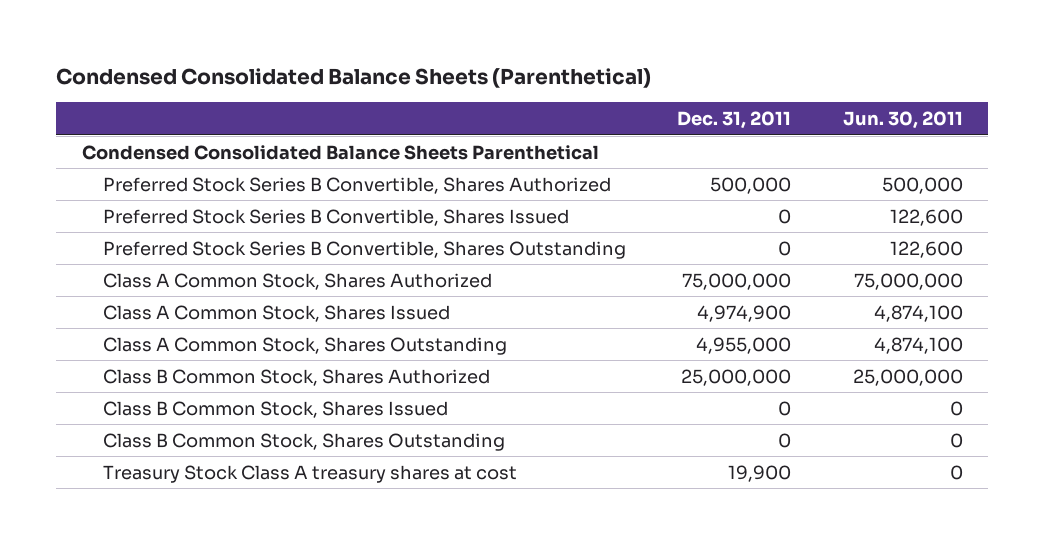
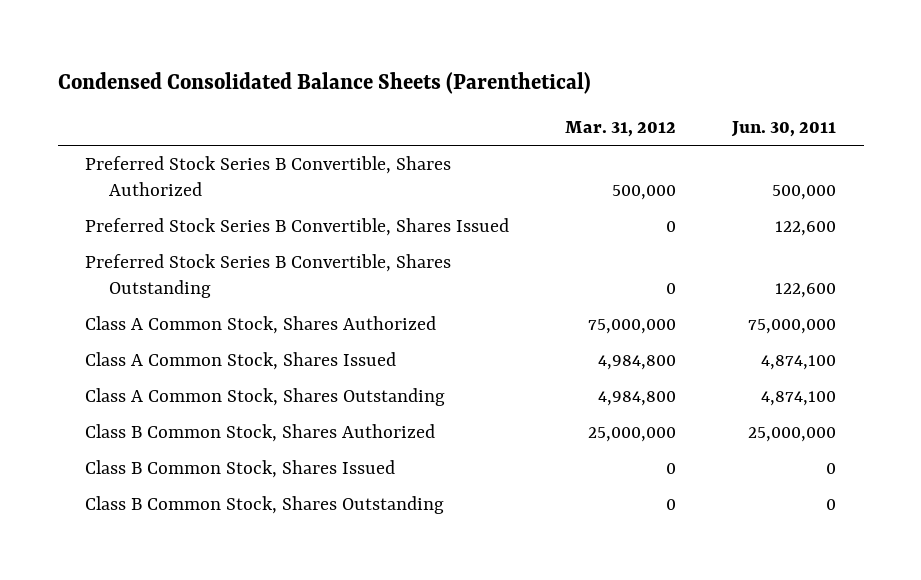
[677,110,792,129] Dec. 31, 2011 -> none
none -> [565,121,677,138] Mar. 31, 2012
[81,144,599,160] Condensed Consolidated Balance Sheets Parenthetical -> none
[103,464,518,483] Treasury Stock Class A treasury shares at cost -> none

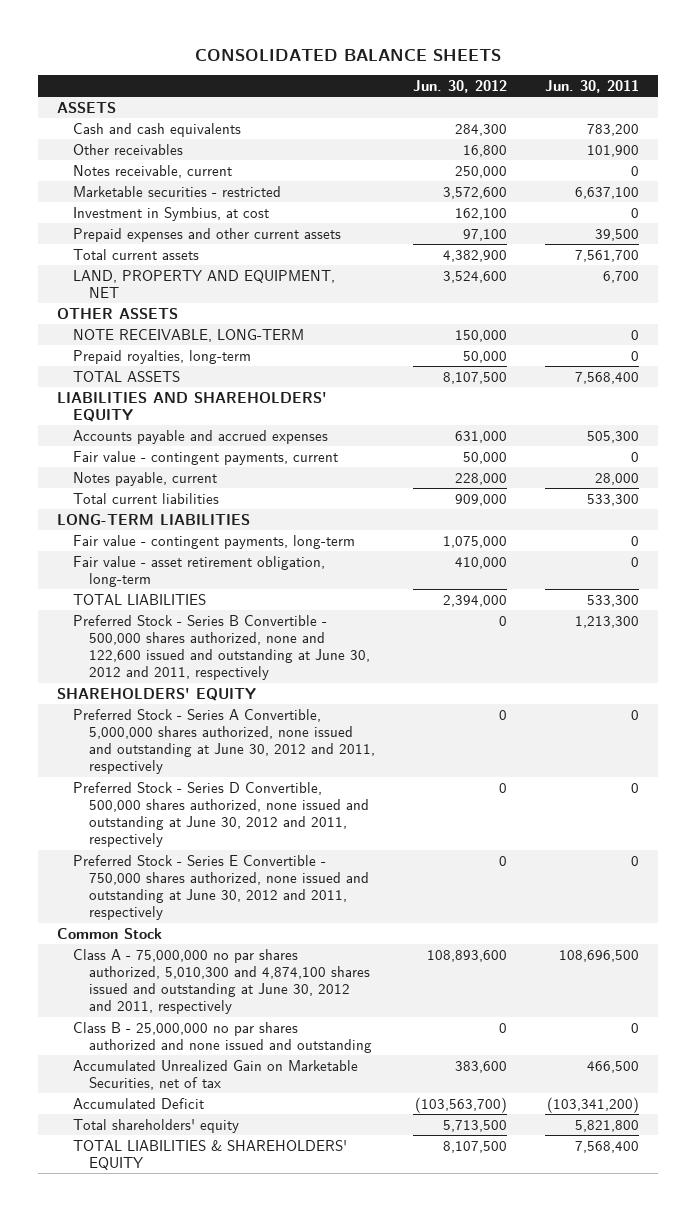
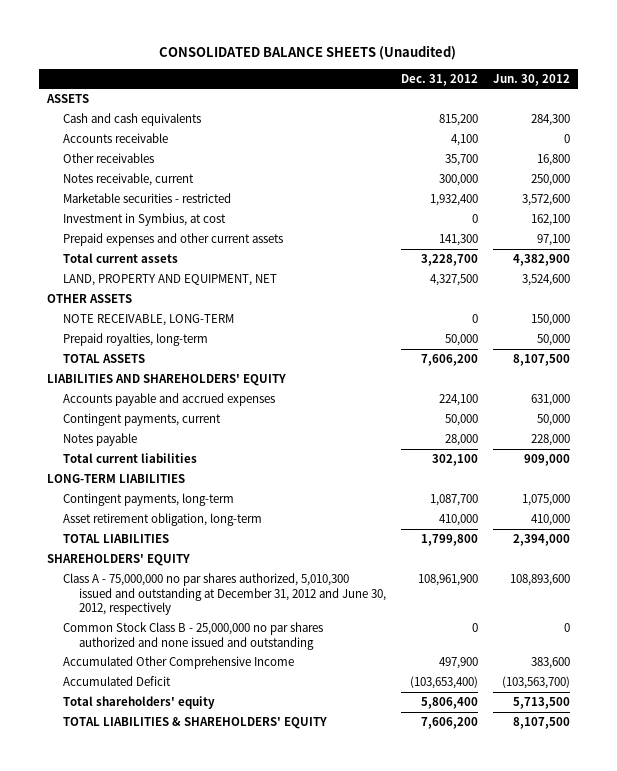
[195,48,502,61] CONSOLIDATED BALANCE SHEETS -> [159,45,457,61] CONSOLIDATED BALANCE SHEETS (Unaudited)
[545,79,640,93] Jun. 30, 2011 -> none
none -> [400,73,478,86] Dec. 31, 2012
none -> [62,132,168,143] Accounts receivable
[73,450,339,465] Fair value - contingent payments, current -> [62,412,221,426] Contingent payments, current
[73,471,218,486] Notes payable, current -> [62,432,137,446] Notes payable
[73,534,356,549] Fair value - contingent payments, long-term -> [62,492,234,506] Contingent payments, long-term
[73,555,326,587] Fair value - asset retirement obligation, long-term -> [62,512,262,526] Asset retirement obligation, long-term
[73,614,370,681] Preferred Stock - Series B Convertible - 500,000 shares authorized, none and 122,600 issued and outstanding at June 30, 2012 and 2011, respectively -> none
[73,708,375,775] Preferred Stock - Series A Convertible, 5,000,000 shares authorized, none issued and outstanding at June 30, 2012 and 2011, respectively -> none
[73,781,369,848] Preferred Stock - Series D Convertible, 500,000 shares authorized, none issued and outstanding at June 30, 2012 and 2011, respectively -> none
[73,854,369,921] Preferred Stock - Series E Convertible - 750,000 shares authorized, none issued and outstanding at June 30, 2012 and 2011, respectively -> none
[57,927,163,939] Common Stock -> none
[73,948,370,1015] Class A - 75,000,000 no par shares authorized, 5,010,300 and 4,874,100 shares issued and outstanding at June 30, 2012 and 2011, respectively -> [62,572,386,616] Class A - 75,000,000 no par shares authorized, 5,010,300 issued and outstanding at December 31, 2012 and June 30, 2012, respectively
[73,1021,372,1053] Class B - 25,000,000 no par shares authorized and none issued and outstanding -> [62,621,323,650] Common Stock Class B - 25,000,000 no par shares authorized and none issued and outstanding
[73,1059,359,1090] Accumulated Unrealized Gain on Marketable Securities, net of tax -> [62,655,294,669] Accumulated Other Comprehensive Income

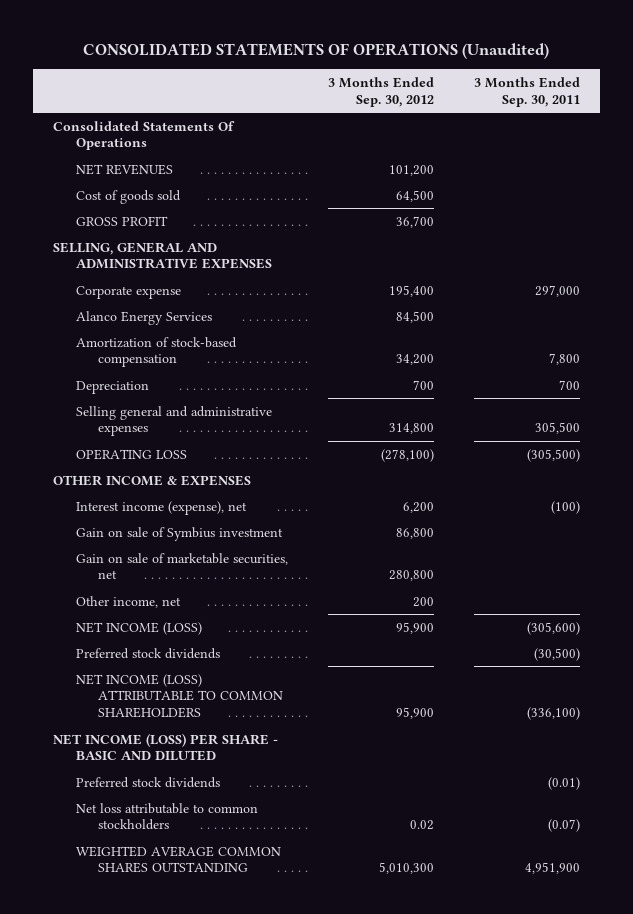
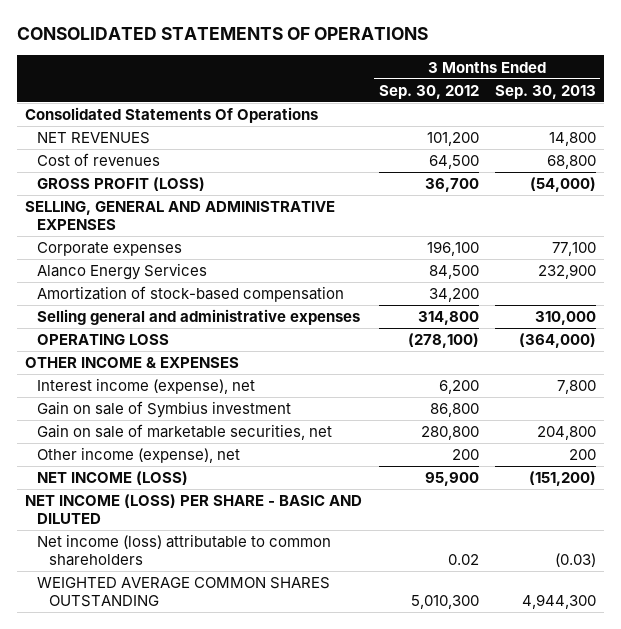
[83,43,550,60] CONSOLIDATED STATEMENTS OF OPERATIONS (Unaudited) -> [16,27,428,41] CONSOLIDATED STATEMENTS OF OPERATIONS
[473,77,580,107] 3 Months Ended Sep. 30, 2011 -> none
none -> [495,84,597,99] Sep. 30, 2013
[75,189,181,204] Cost of goods sold -> [36,153,160,167] Cost of revenues
[75,215,168,226] GROSS PROFIT -> [36,177,205,192] GROSS PROFIT (LOSS)
[75,285,181,299] Corporate expense -> [36,242,182,257] Corporate expenses
[388,284,434,297] 195,400 -> [426,241,479,257] 196,100
[75,380,149,394] Depreciation -> none
[75,595,181,608] Other income, net -> [36,447,240,464] Other income (expense), net
[75,647,220,659] Preferred stock dividends -> none
[75,673,284,719] NET INCOME (LOSS) ATTRIBUTABLE TO COMMON SHAREHOLDERS -> none
[75,776,220,788] Preferred stock dividends -> none
[75,802,258,831] Net loss attributable to common stockholders -> [36,534,331,567] Net income (loss) attributable to common shareholders

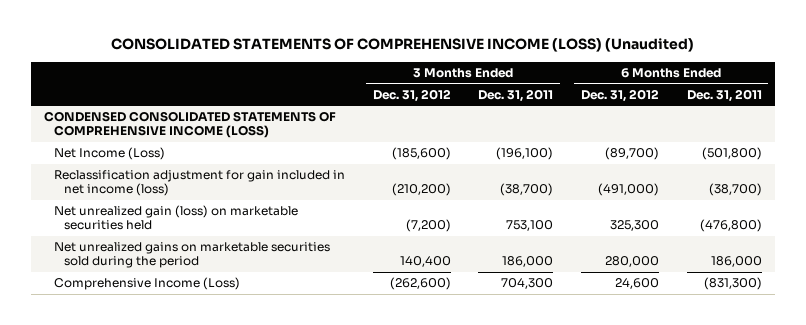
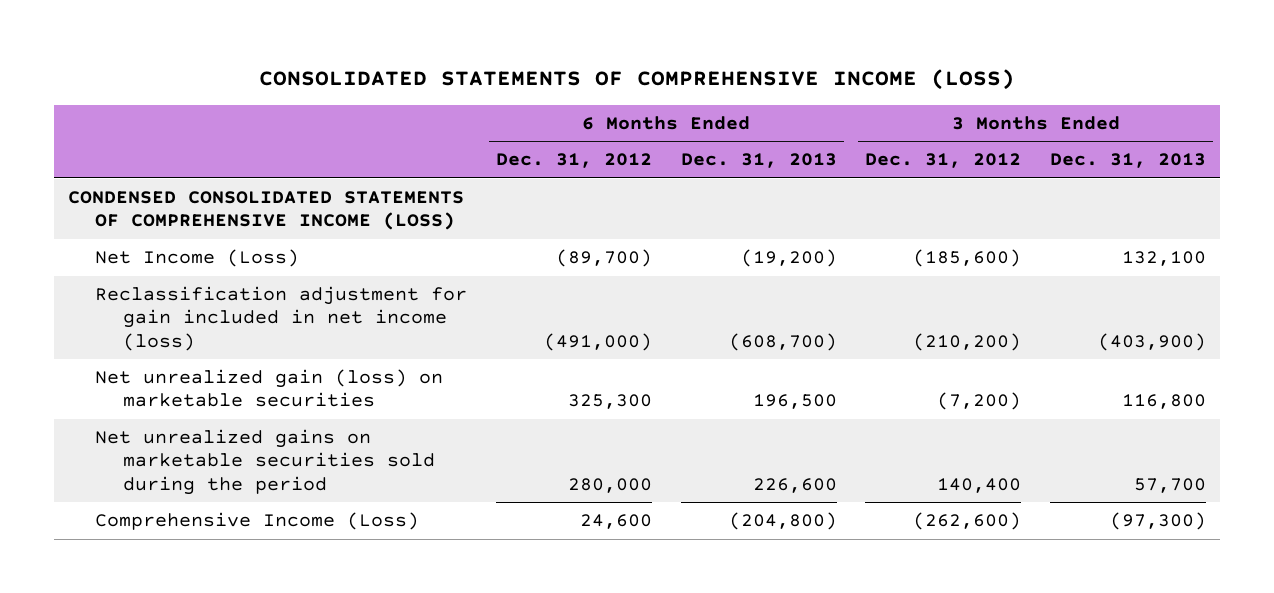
[110,38,694,53] CONSOLIDATED STATEMENTS OF COMPREHENSIVE INCOME (LOSS) (Unaudited) -> [258,68,1015,90] CONSOLIDATED STATEMENTS OF COMPREHENSIVE INCOME (LOSS)
[478,88,554,102] Dec. 31, 2011 -> none
[686,88,762,102] Dec. 31, 2011 -> none
none -> [680,153,837,169] Dec. 31, 2013
none -> [1049,153,1206,169] Dec. 31, 2013
[54,205,299,231] Net unrealized gain (loss) on marketable securities held -> [95,369,444,408] Net unrealized gain (loss) on marketable securities

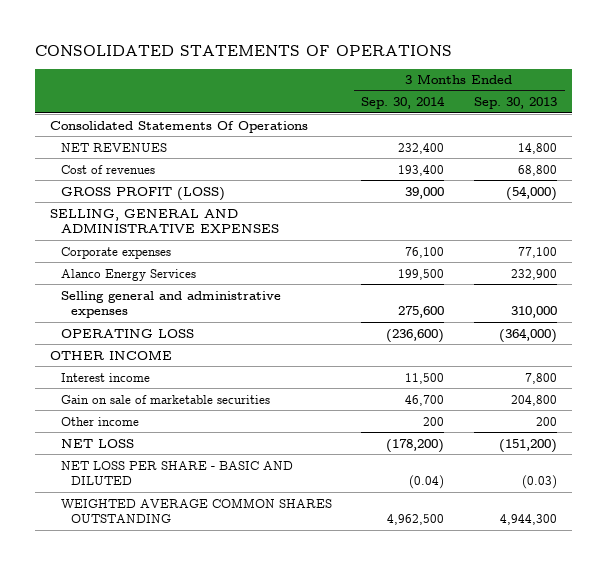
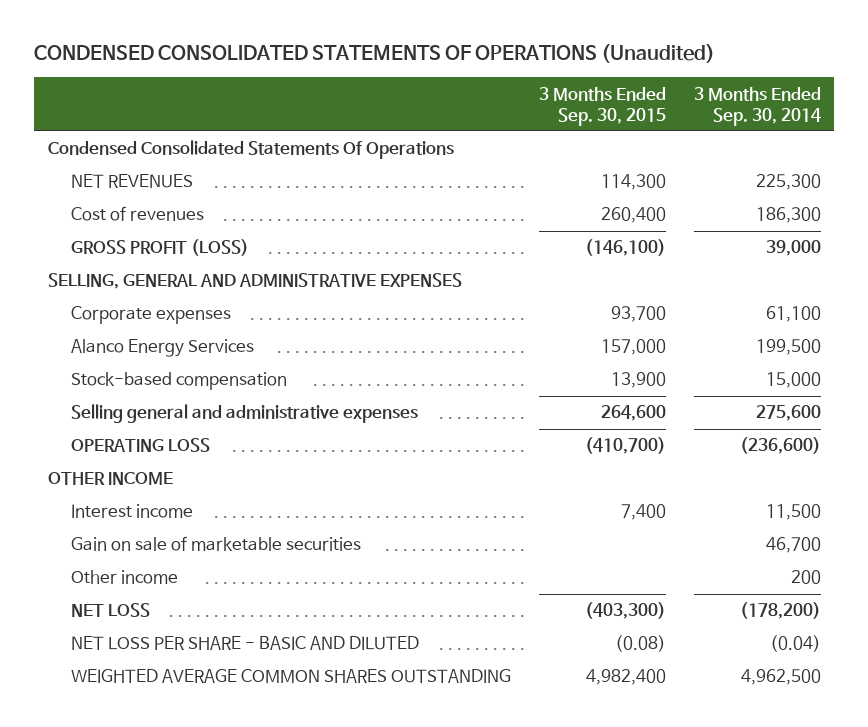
[35,44,453,56] CONSOLIDATED STATEMENTS OF OPERATIONS -> [33,44,715,64] CONDENSED CONSOLIDATED STATEMENTS OF OPERATIONS (Unaudited)
[474,97,558,110] Sep. 30, 2013 -> none
none -> [538,86,666,126] 3 Months Ended Sep. 30, 2015
[50,120,309,133] Consolidated Statements Of Operations -> [47,140,454,160] Condensed Consolidated Statements Of Operations
[398,142,445,154] 232,400 -> [755,174,821,191] 225,300
[398,164,445,176] 193,400 -> [755,207,821,224] 186,300
[405,246,445,258] 76,100 -> [765,306,821,323] 61,100
none -> [71,372,288,391] Stock-based compensation

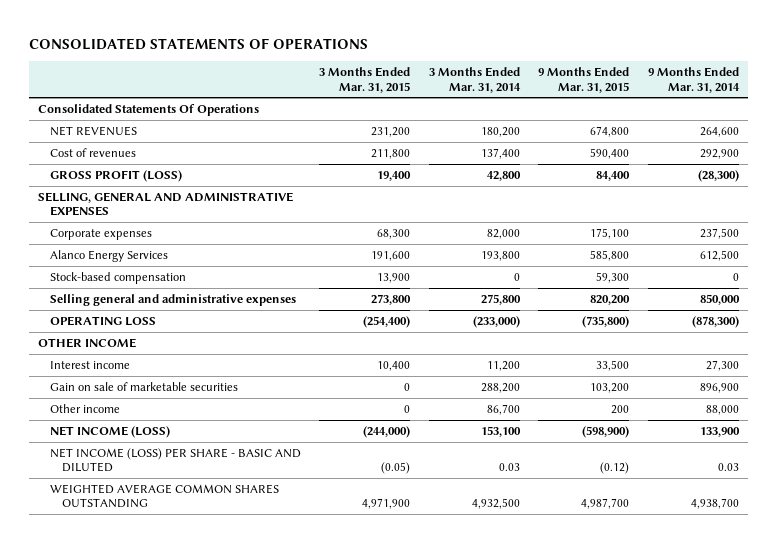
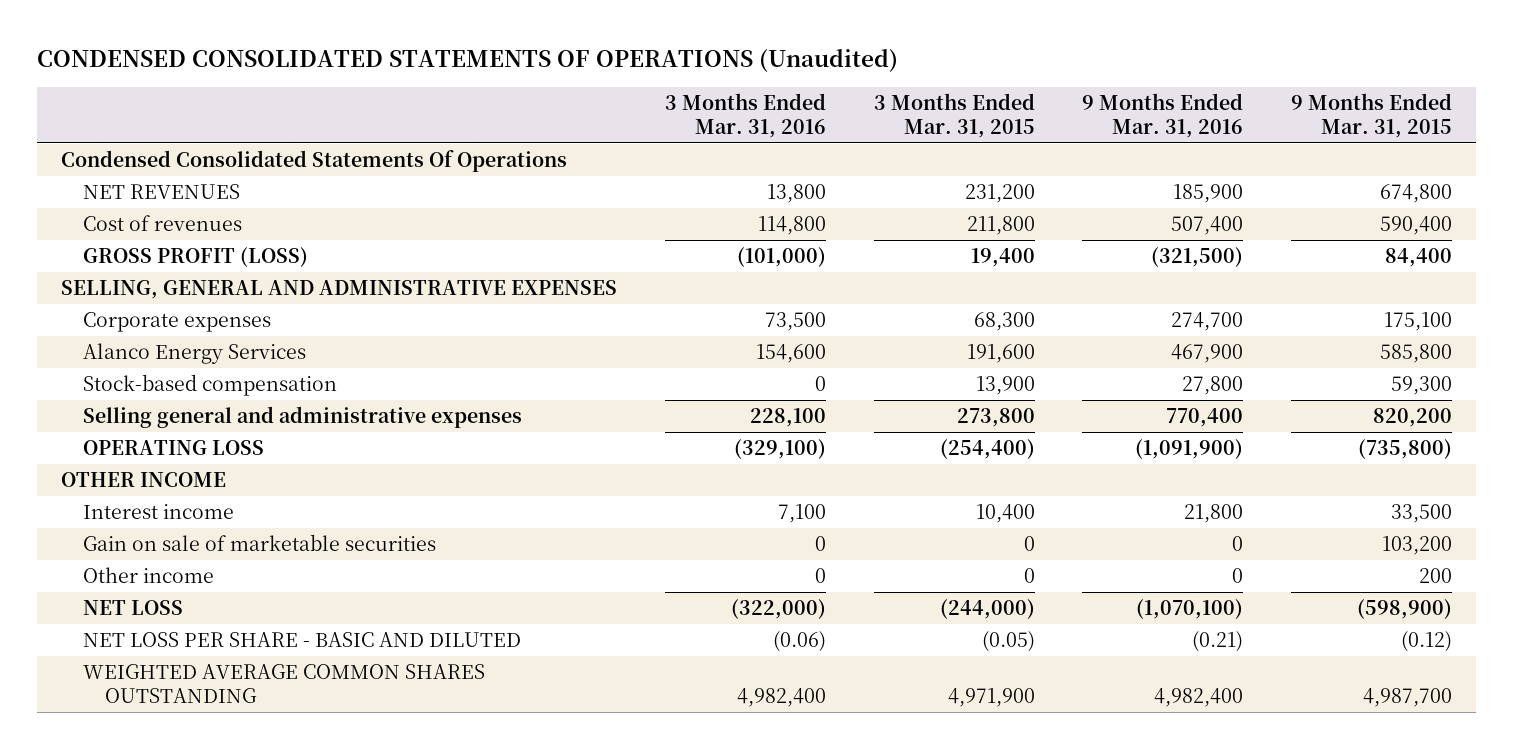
[29,37,369,50] CONSOLIDATED STATEMENTS OF OPERATIONS -> [37,48,899,73] CONDENSED CONSOLIDATED STATEMENTS OF OPERATIONS (Unaudited)
[428,66,521,93] 3 Months Ended Mar. 31, 2014 -> none
[647,66,740,93] 9 Months Ended Mar. 31, 2014 -> none
none -> [664,93,826,138] 3 Months Ended Mar. 31, 2016
none -> [1082,93,1244,138] 9 Months Ended Mar. 31, 2016
[38,103,260,116] Consolidated Statements Of Operations -> [61,150,568,173] Condensed Consolidated Statements Of Operations
[50,425,171,438] NET INCOME (LOSS) -> [82,600,183,616] NET LOSS
[50,447,302,473] NET INCOME (LOSS) PER SHARE - BASIC AND DILUTED -> [82,632,521,648] NET LOSS PER SHARE - BASIC AND DILUTED

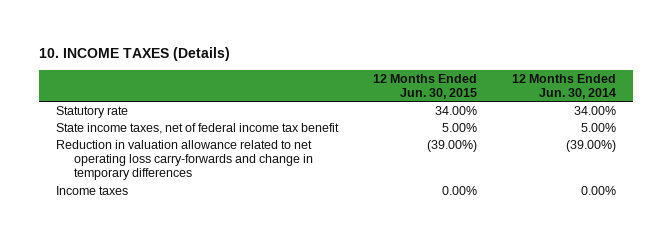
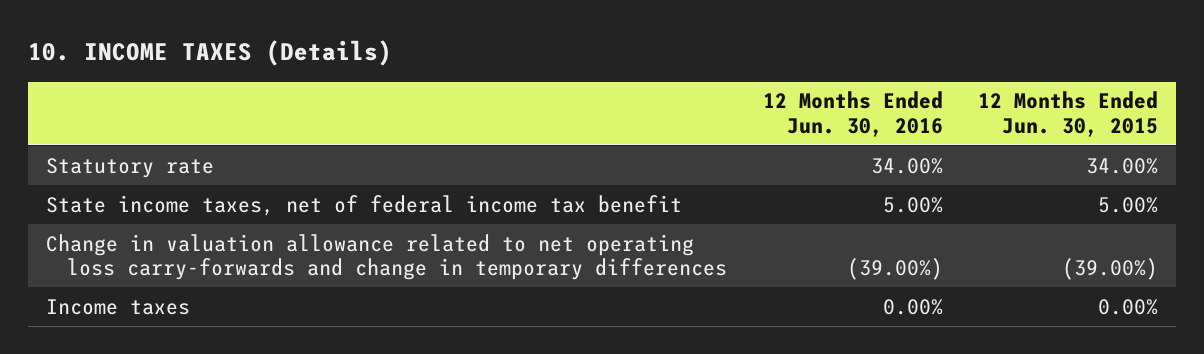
[511,73,616,100] 12 Months Ended Jun. 30, 2014 -> none
none -> [762,91,943,137] 12 Months Ended Jun. 30, 2016
[56,139,313,181] Reduction in valuation allowance related to net operating loss carry-forwards and change in temporary differences -> [45,233,728,281] Change in valuation allowance related to net operating loss carry-forwards and change in temporary differences

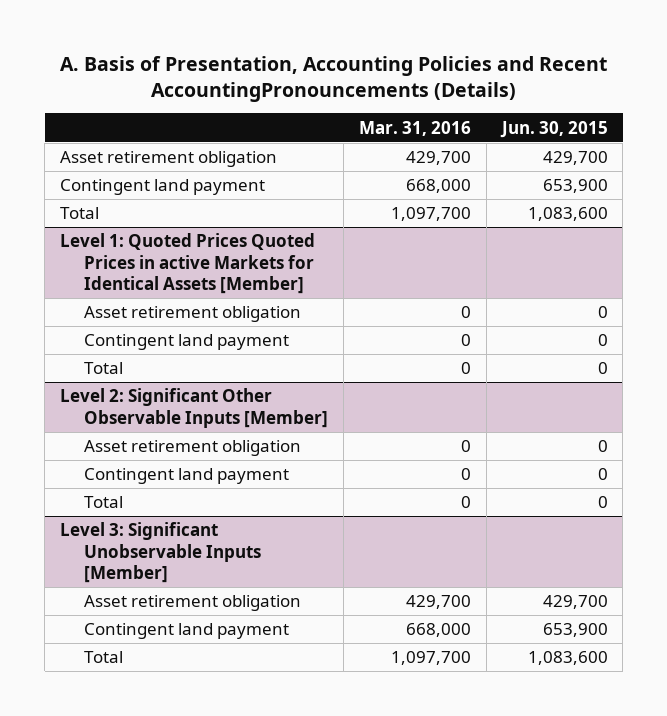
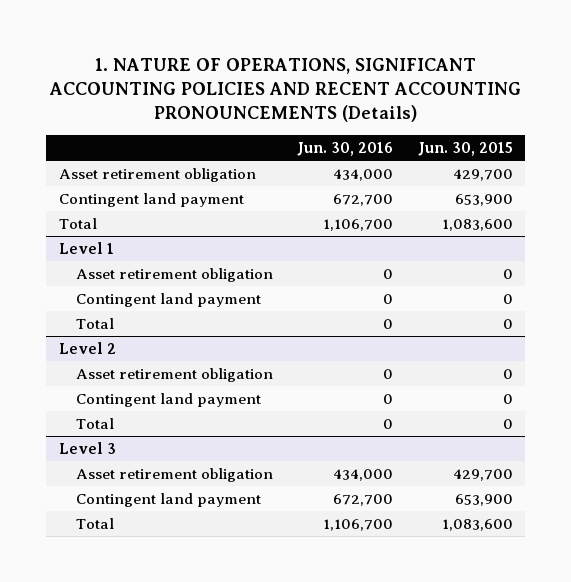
[59,55,607,102] A. Basis of Presentation, Accounting Policies and Recent AccountingPronouncements (Details) -> [48,57,521,123] 1. NATURE OF OPERATIONS, SIGNIFICANT ACCOUNTING POLICIES AND RECENT ACCOUNTING PRONOUNCEMENTS (Details)
[358,120,471,136] Mar. 31, 2016 -> none
none -> [297,141,394,156] Jun. 30, 2016
[59,233,315,295] Level 1: Quoted Prices Quoted Prices in active Markets for Identical Assets [Member] -> [58,242,114,255] Level 1
[59,388,328,428] Level 2: Significant Other Observable Inputs [Member] -> [58,342,116,355] Level 2
[59,522,261,584] Level 3: Significant Unobservable Inputs [Member] -> [58,442,116,455] Level 3

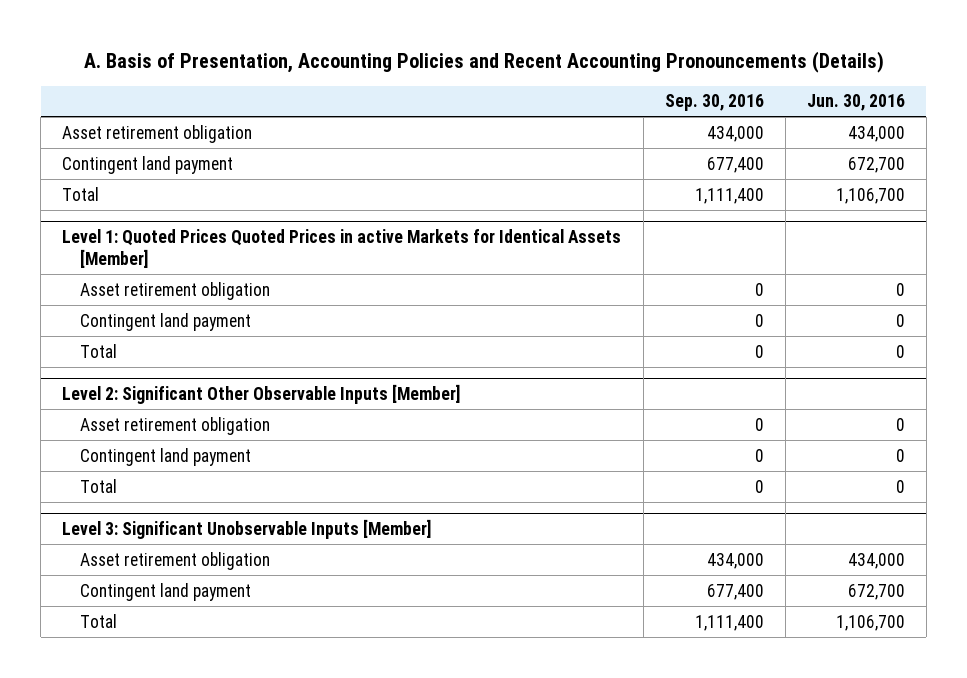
[48,57,521,123] 1. NATURE OF OPERATIONS, SIGNIFICANT ACCOUNTING POLICIES AND RECENT ACCOUNTING PRONOUNCEMENTS (Details) -> [83,51,884,74] A. Basis of Presentation, Accounting Policies and Recent Accounting Pronouncements (Details)
[417,141,513,156] Jun. 30, 2015 -> none
none -> [664,94,764,112] Sep. 30, 2016
[58,242,114,255] Level 1 -> [62,228,622,268] Level 1: Quoted Prices Quoted Prices in active Markets for Identical Assets [Member]
[58,342,116,355] Level 2 -> [62,383,461,404] Level 2: Significant Other Observable Inputs [Member]
[58,442,116,455] Level 3 -> [62,518,432,539] Level 3: Significant Unobservable Inputs [Member]

